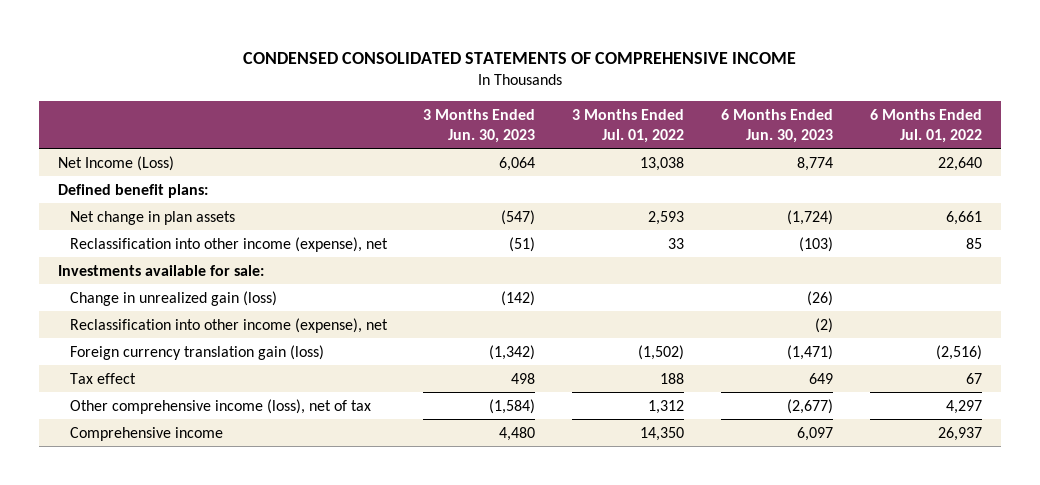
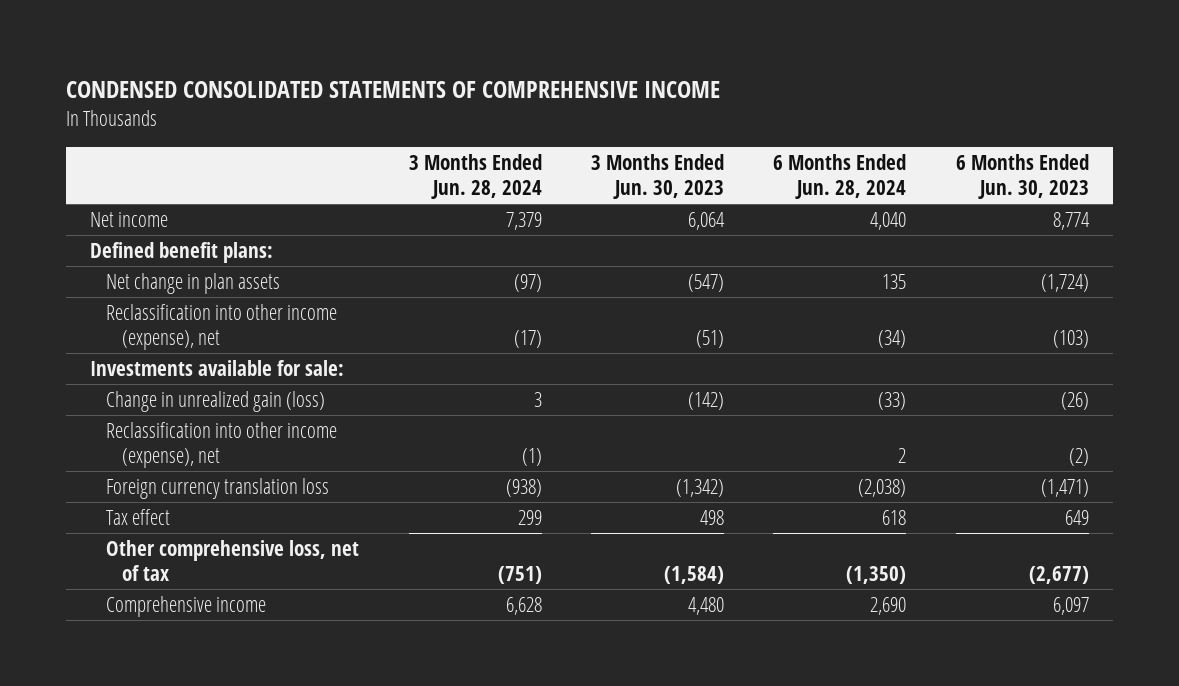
[572,108,685,143] 3 Months Ended Jul. 01, 2022 -> none
[870,108,983,143] 6 Months Ended Jul. 01, 2022 -> none
none -> [408,153,542,200] 3 Months Ended Jun. 28, 2024
none -> [773,153,907,200] 6 Months Ended Jun. 28, 2024
[57,155,174,171] Net Income (Loss) -> [90,211,169,227] Net income
[69,344,324,360] Foreign currency translation gain (loss) -> [106,477,330,499] Foreign currency translation loss
[69,398,371,414] Other comprehensive income (loss), net of tax -> [106,539,360,582] Other comprehensive loss, net of tax

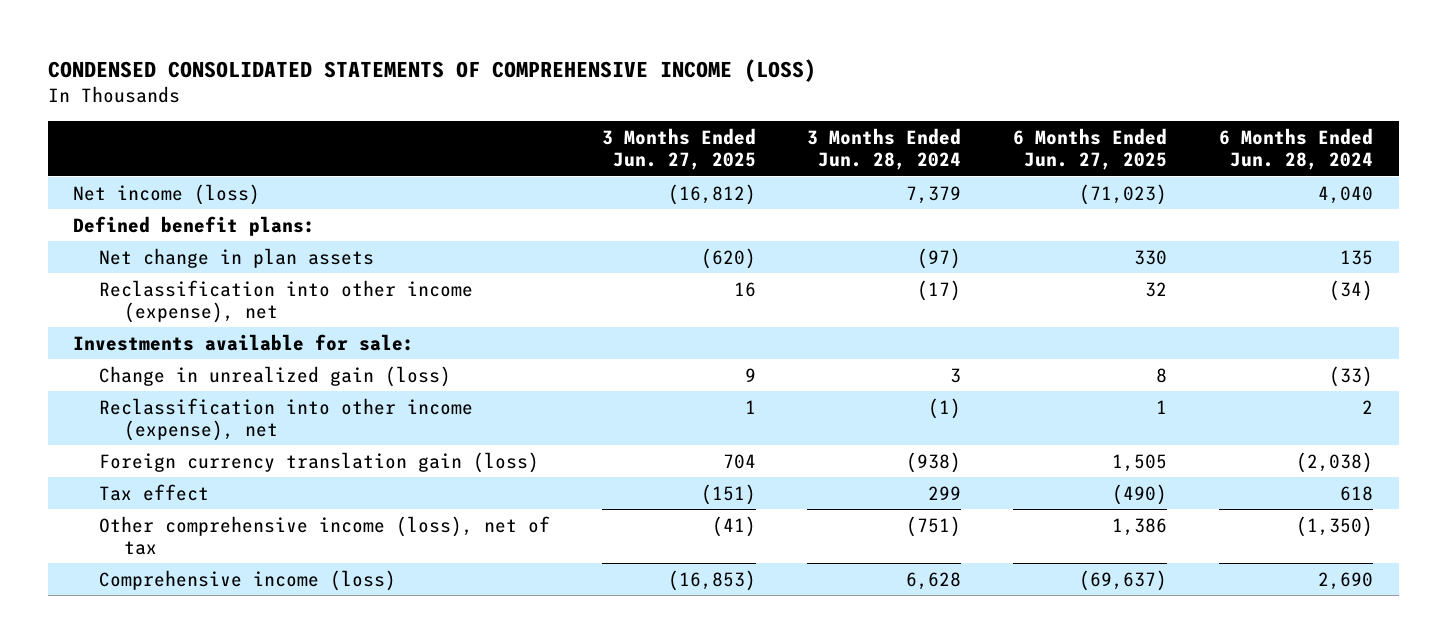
[65,81,720,99] CONDENSED CONSOLIDATED STATEMENTS OF COMPREHENSIVE INCOME -> [47,58,816,82] CONDENSED CONSOLIDATED STATEMENTS OF COMPREHENSIVE INCOME (LOSS)
[590,153,724,200] 3 Months Ended Jun. 30, 2023 -> none
[955,153,1089,200] 6 Months Ended Jun. 30, 2023 -> none
none -> [601,127,756,171] 3 Months Ended Jun. 27, 2025
none -> [1013,127,1168,171] 6 Months Ended Jun. 27, 2025
[90,211,169,227] Net income -> [73,183,261,205] Net income (loss)
[106,477,330,499] Foreign currency translation loss -> [98,451,539,473] Foreign currency translation gain (loss)
[106,539,360,582] Other comprehensive loss, net of tax -> [98,515,550,555] Other comprehensive income (loss), net of tax
[106,595,267,617] Comprehensive income -> [98,569,396,591] Comprehensive income (loss)

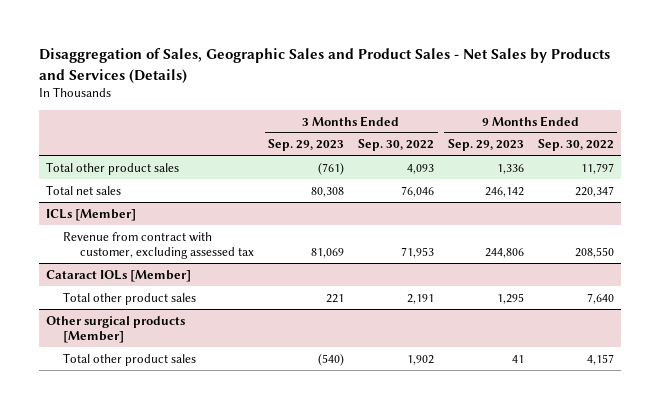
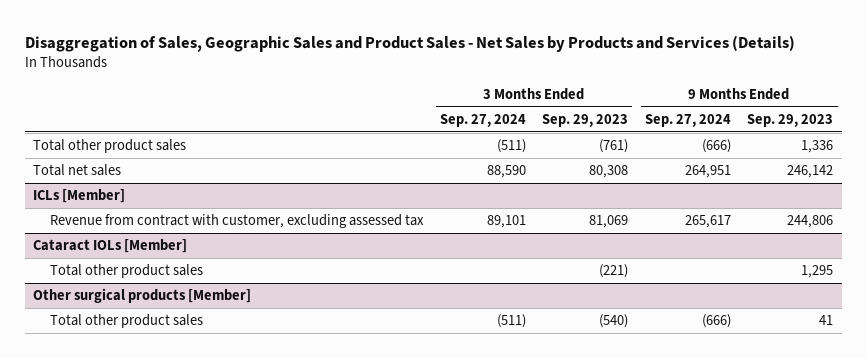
[358,139,435,152] Sep. 30, 2022 -> none
[537,139,614,152] Sep. 30, 2022 -> none
none -> [439,114,526,128] Sep. 27, 2024
none -> [644,114,731,128] Sep. 27, 2024
[326,293,345,303] 221 -> [599,264,629,279] (221)

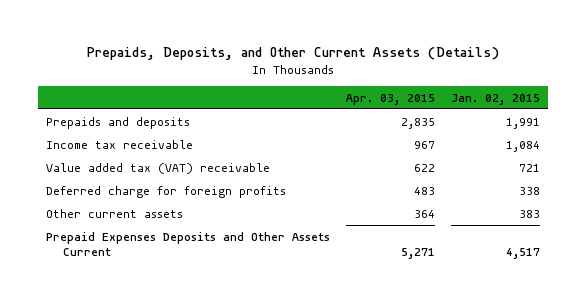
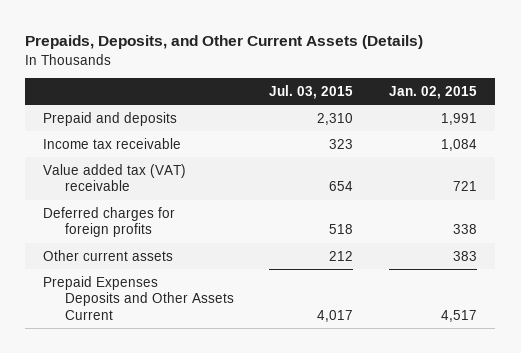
[346,93,436,105] Apr. 03, 2015 -> none
none -> [269,84,354,99] Jul. 03, 2015
[46,116,191,129] Prepaids and deposits -> [43,111,178,126] Prepaid and deposits
[46,185,287,198] Deferred charge for foreign profits -> [43,206,176,238] Deferred charges for foreign profits

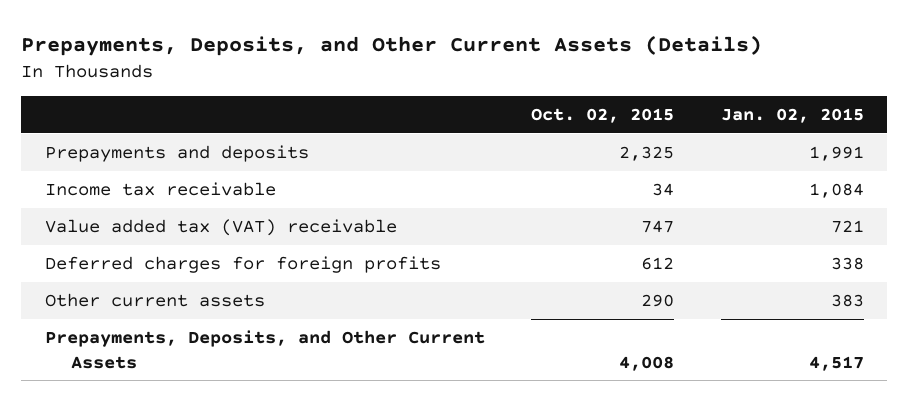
[25,35,424,50] Prepaids, Deposits, and Other Current Assets (Details) -> [21,35,763,57] Prepayments, Deposits, and Other Current Assets (Details)
[269,84,354,99] Jul. 03, 2015 -> none
none -> [531,108,675,124] Oct. 02, 2015
[43,111,178,126] Prepaid and deposits -> [44,145,309,163] Prepayments and deposits
[43,275,234,320] Prepaid Expenses Deposits and Other Assets Current -> [44,330,485,369] Prepayments, Deposits, and Other Current Assets

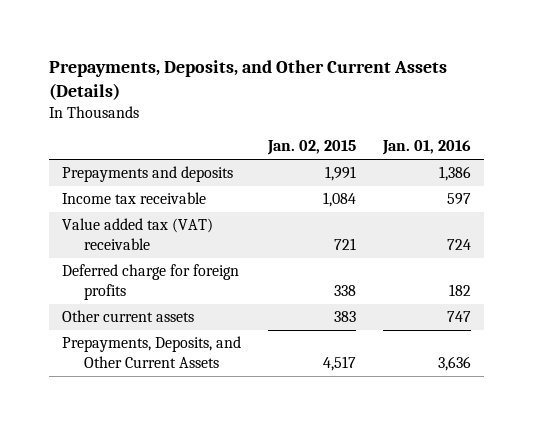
[531,108,675,124] Oct. 02, 2015 -> none
none -> [381,140,471,156] Jan. 01, 2016
[44,256,441,274] Deferred charges for foreign profits -> [62,264,240,300] Deferred charge for foreign profits

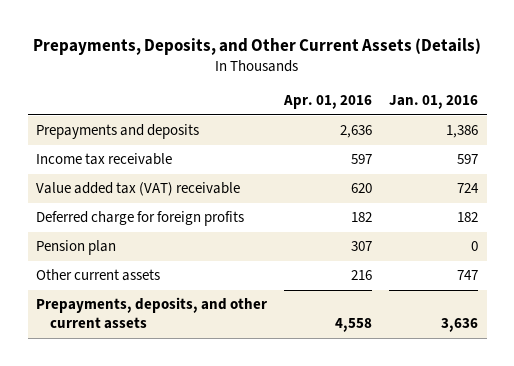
[267,140,357,156] Jan. 02, 2015 -> none
none -> [283,94,373,109] Apr. 01, 2016
none -> [36,240,117,256] Pension plan
[62,336,242,368] Prepayments, Deposits, and Other Current Assets -> [36,297,268,329] Prepayments, deposits, and other current assets

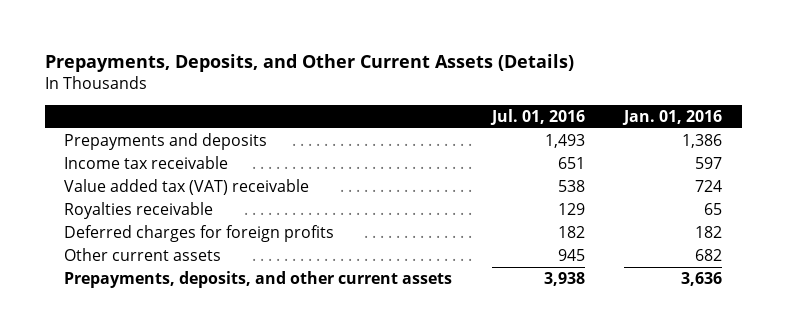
[283,94,373,109] Apr. 01, 2016 -> none
none -> [489,108,585,125] Jul. 01, 2016
[36,240,117,256] Pension plan -> none
none -> [64,201,214,219] Royalties receivable
[36,211,245,227] Deferred charge for foreign profits -> [64,224,335,242] Deferred charges for foreign profits
[457,270,479,281] 747 -> [695,248,723,261] 682

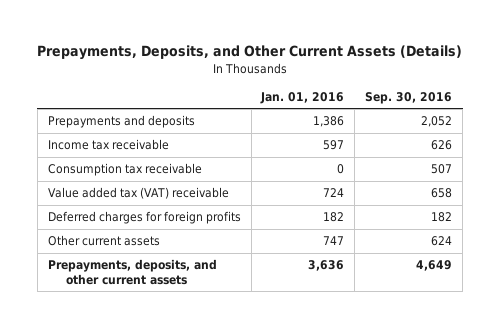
[489,108,585,125] Jul. 01, 2016 -> none
none -> [365,91,453,104] Sep. 30, 2016
none -> [47,163,202,177] Consumption tax receivable
[64,201,214,219] Royalties receivable -> none
[695,248,723,261] 682 -> [323,236,345,246] 747

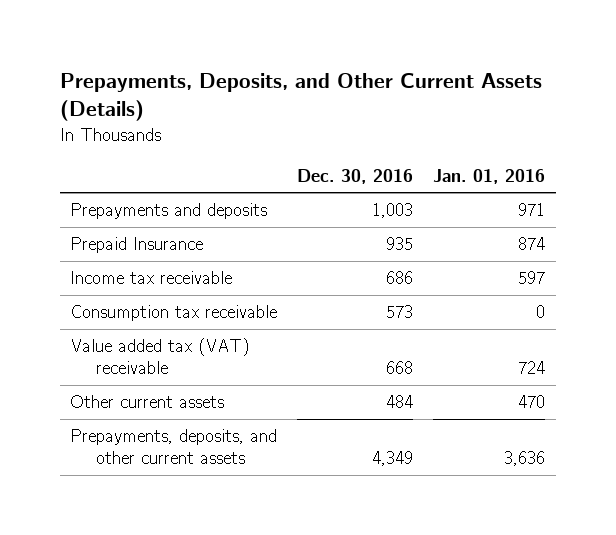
[365,91,453,104] Sep. 30, 2016 -> none
none -> [297,168,414,184] Dec. 30, 2016
[313,116,345,128] 1,386 -> [518,203,546,217] 971
none -> [70,237,204,254] Prepaid Insurance
[47,211,241,225] Deferred charges for foreign profits -> none
[323,236,345,246] 747 -> [518,395,546,409] 470

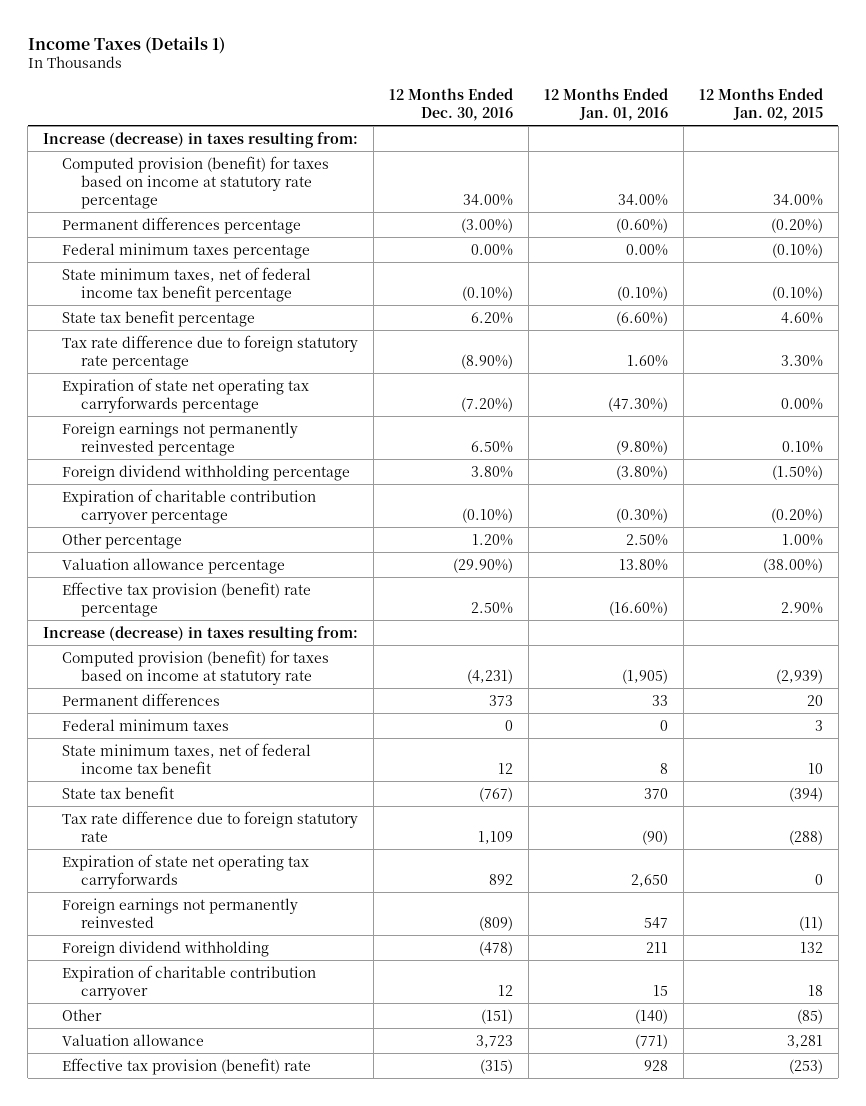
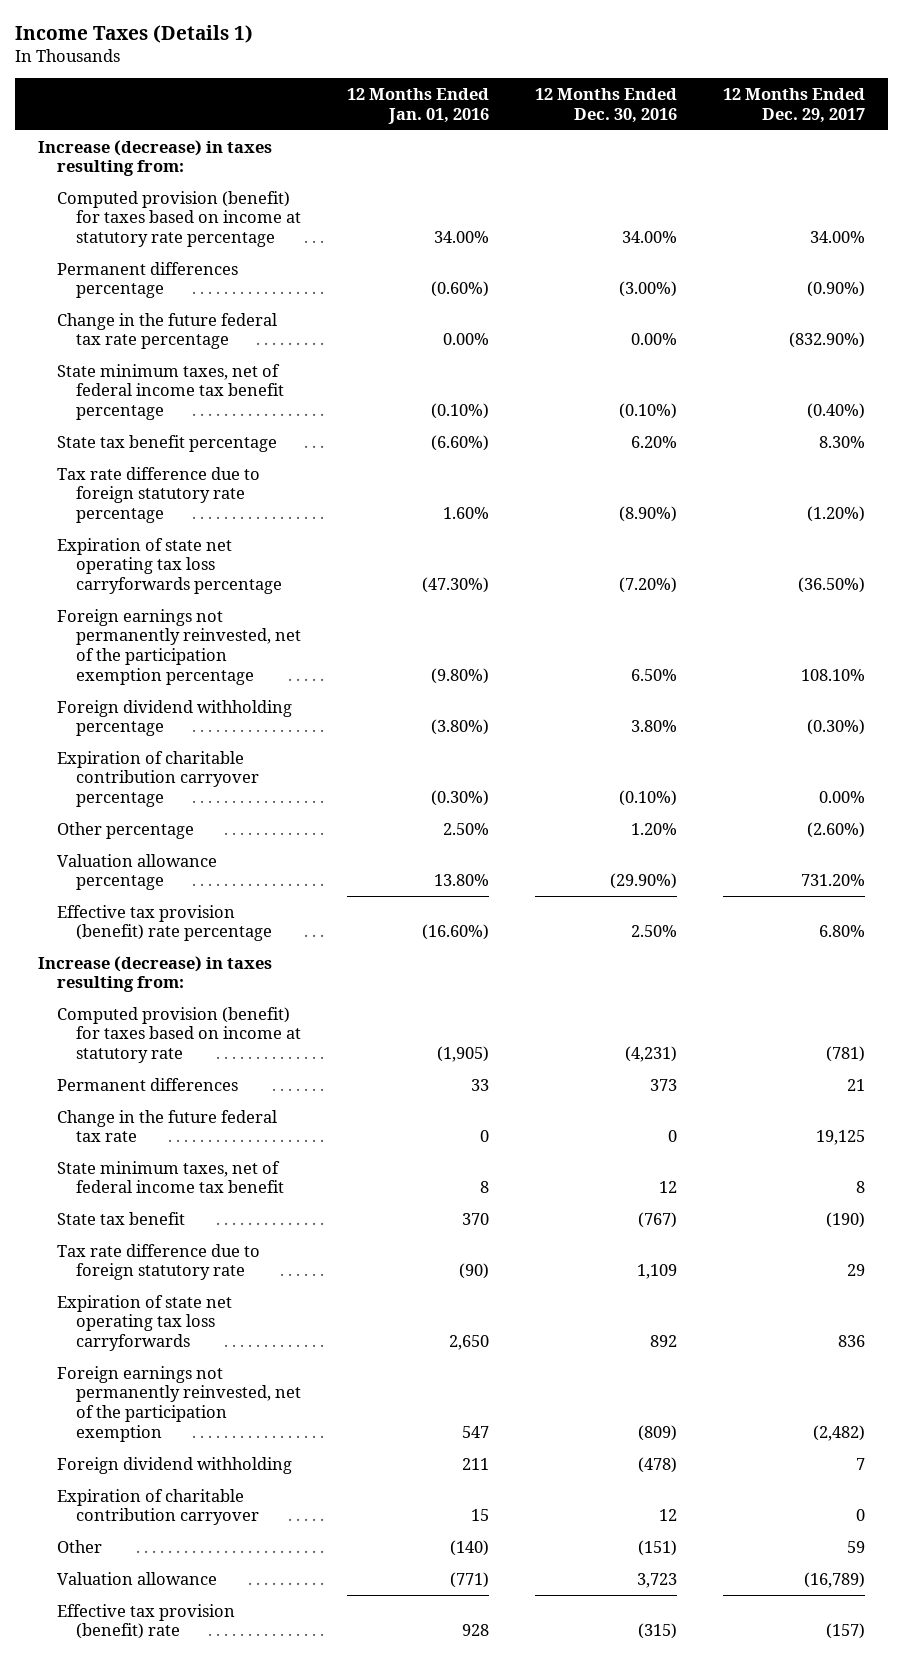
[698,87,823,121] 12 Months Ended Jan. 02, 2015 -> none
none -> [723,88,866,123] 12 Months Ended Dec. 29, 2017
[62,242,311,259] Federal minimum taxes percentage -> none
none -> [57,312,278,350] Change in the future federal tax rate percentage
[62,377,310,413] Expiration of state net operating tax carryforwards percentage -> [57,537,283,595] Expiration of state net operating tax loss carryforwards percentage
[62,421,299,456] Foreign earnings not permanently reinvested percentage -> [57,608,302,685] Foreign earnings not permanently reinvested, net of the participation exemption percentage
[62,718,230,731] Federal minimum taxes -> none
none -> [57,1109,278,1143] Change in the future federal tax rate
[62,853,310,889] Expiration of state net operating tax carryforwards -> [57,1294,233,1352] Expiration of state net operating tax loss carryforwards
[62,897,299,928] Foreign earnings not permanently reinvested -> [57,1365,302,1442] Foreign earnings not permanently reinvested, net of the participation exemption

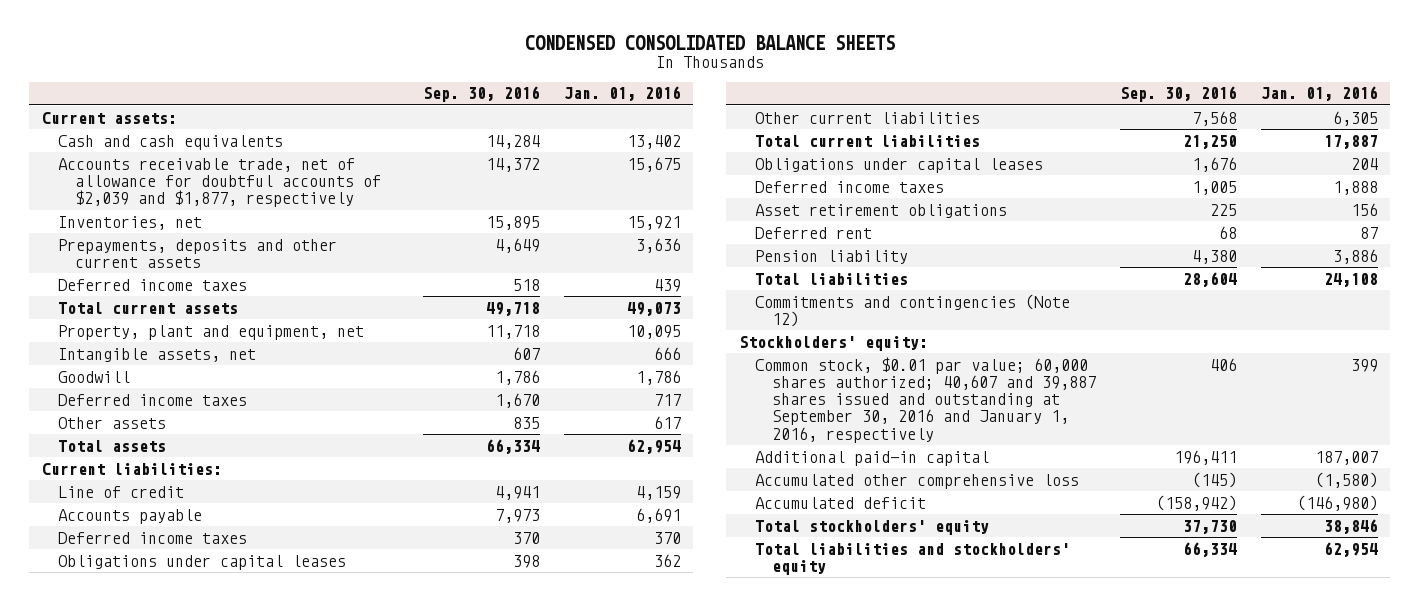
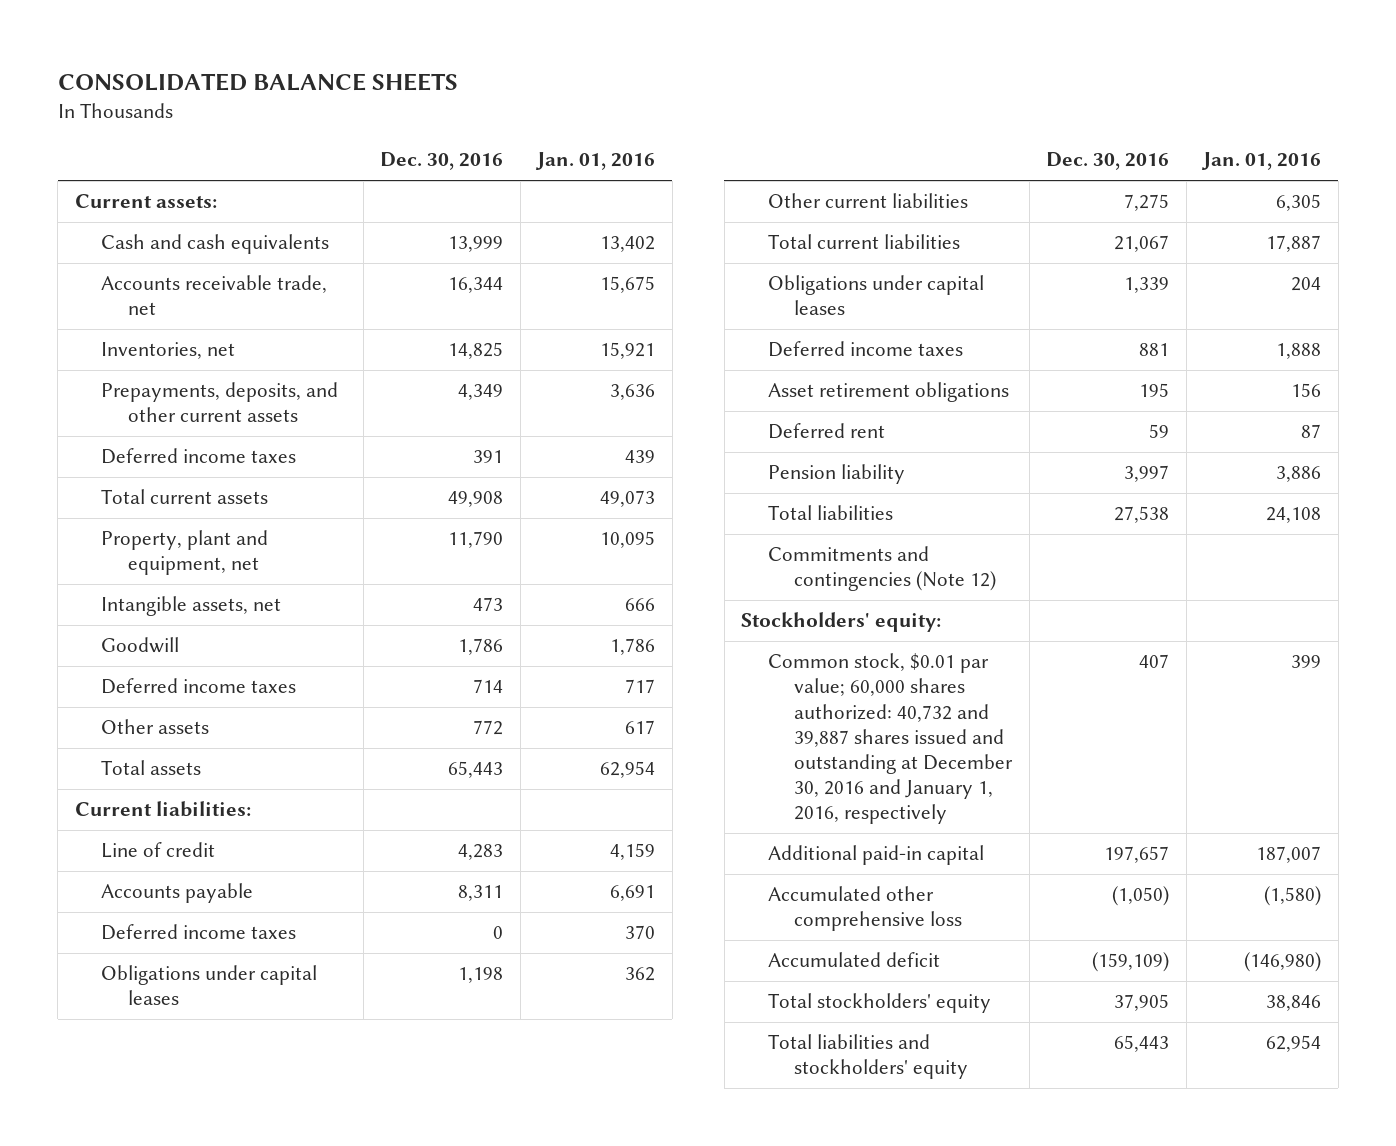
[524,35,895,51] CONDENSED CONSOLIDATED BALANCE SHEETS -> [57,73,458,92] CONSOLIDATED BALANCE SHEETS
[422,86,540,103] Sep. 30, 2016 -> none
none -> [380,152,504,171] Dec. 30, 2016
[58,157,381,208] Accounts receivable trade, net of allowance for doubtful accounts of $2,039 and $1,877, respectively -> [101,275,328,316] Accounts receivable trade, net
[58,238,338,268] Prepayments, deposits and other current assets -> [101,382,339,423] Prepayments, deposits, and other current assets
[755,356,1096,443] Common stock, $0.01 par value; 60,000 shares authorized; 40,607 and 39,887 shares issued and outstanding at September 30, 2016 and January 1, 2016, respectively -> [767,653,1014,825] Common stock, $0.01 par value; 60,000 shares authorized: 40,732 and 39,887 shares issued and outstanding at December 30, 2016 and January 1, 2016, respectively

